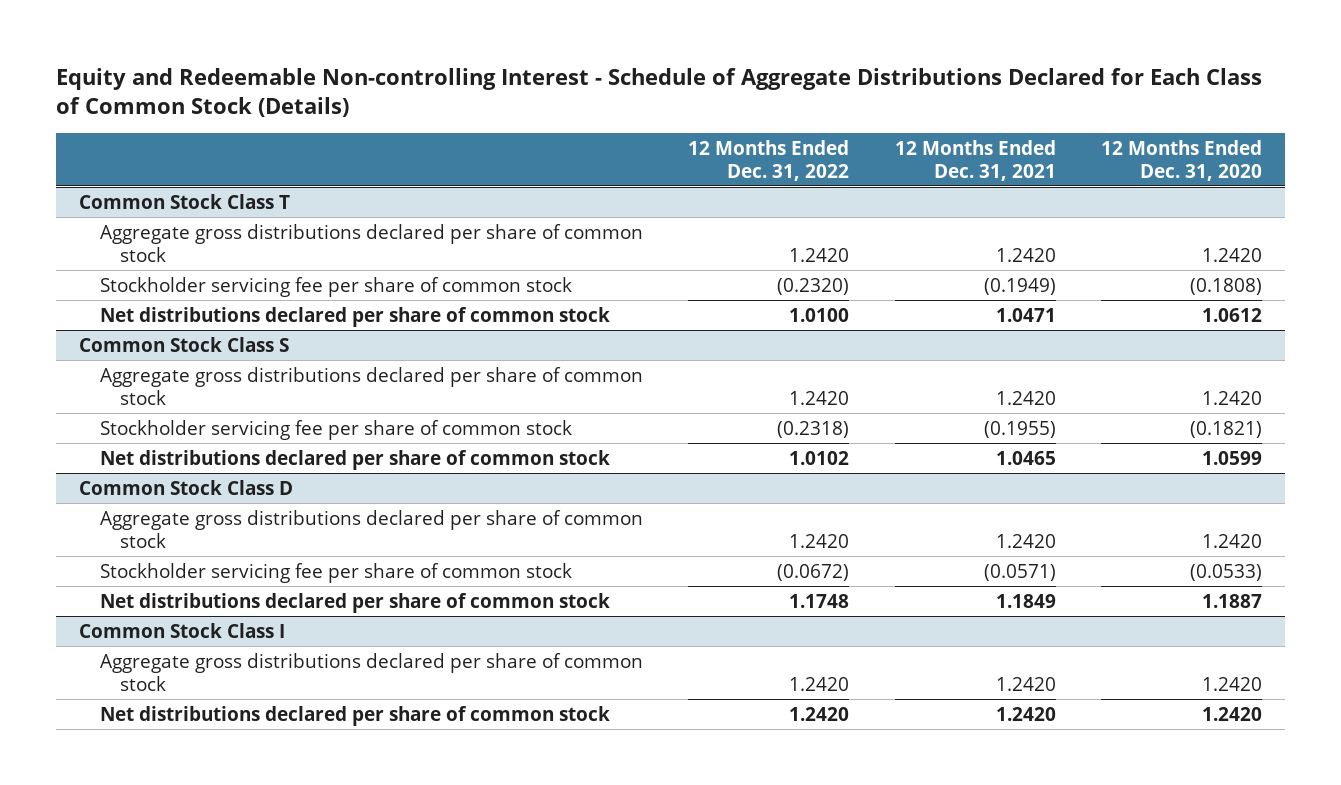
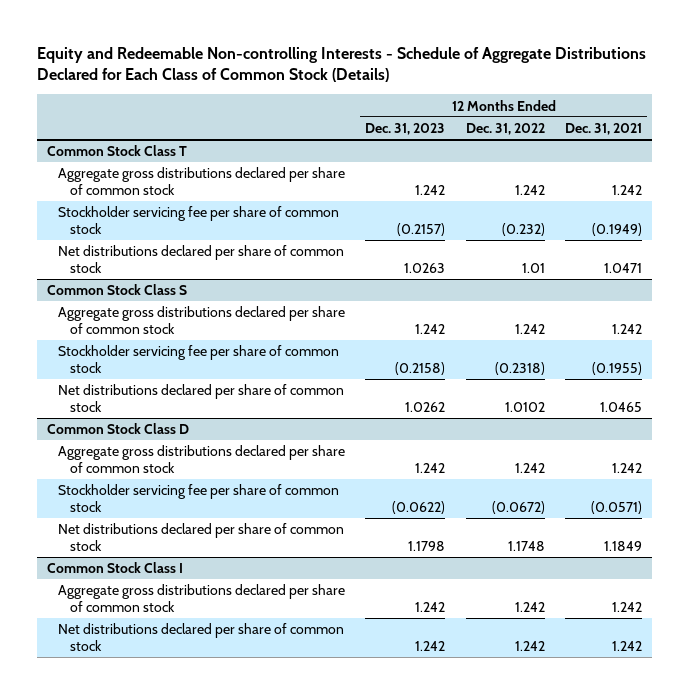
[56,68,1263,118] Equity and Redeemable Non-controlling Interest - Schedule of Aggregate Distributions Declared for Each Class of Common Stock (Details) -> [36,46,646,83] Equity and Redeemable Non-controlling Interests - Schedule of Aggregate Distributions Declared for Each Class of Common Stock (Details)
[1101,139,1263,181] 12 Months Ended Dec. 31, 2020 -> none
none -> [365,122,446,135] Dec. 31, 2023
[789,247,850,262] 1.2420 -> [514,184,545,195] 1.242
[995,247,1056,262] 1.2420 -> [611,184,642,195] 1.242
[777,277,850,295] (0.2320) -> [501,222,545,236] (0.232)
[789,307,850,322] 1.0100 -> [521,262,545,273] 1.01
[789,390,850,405] 1.2420 -> [514,323,545,334] 1.242
[995,390,1056,405] 1.2420 -> [611,323,642,334] 1.242
[789,533,850,548] 1.2420 -> [514,462,545,473] 1.242
[995,533,1056,548] 1.2420 -> [611,462,642,473] 1.242
[789,676,850,691] 1.2420 -> [514,601,545,612] 1.242
[995,676,1056,691] 1.2420 -> [611,601,642,612] 1.242
[789,706,850,721] 1.2420 -> [514,640,545,651] 1.242
[995,706,1056,721] 1.2420 -> [611,640,642,651] 1.242

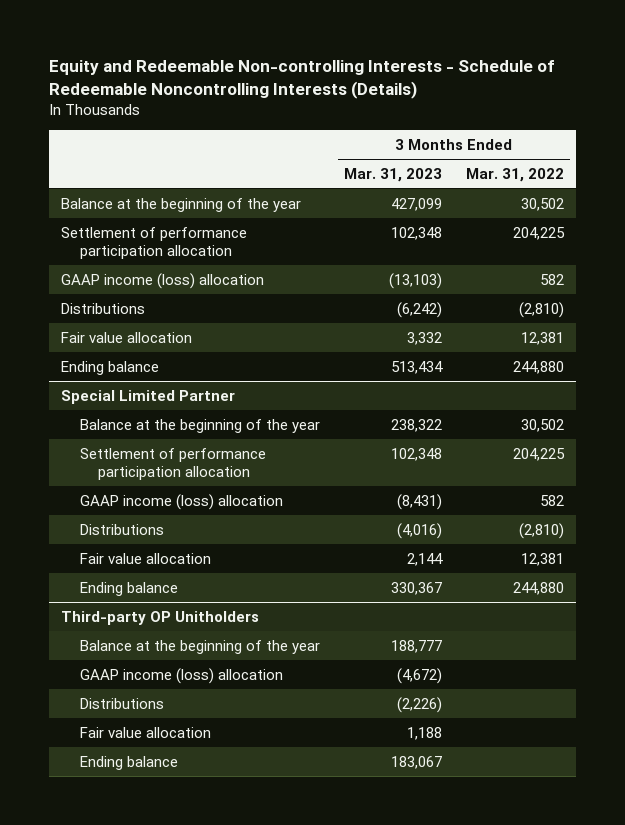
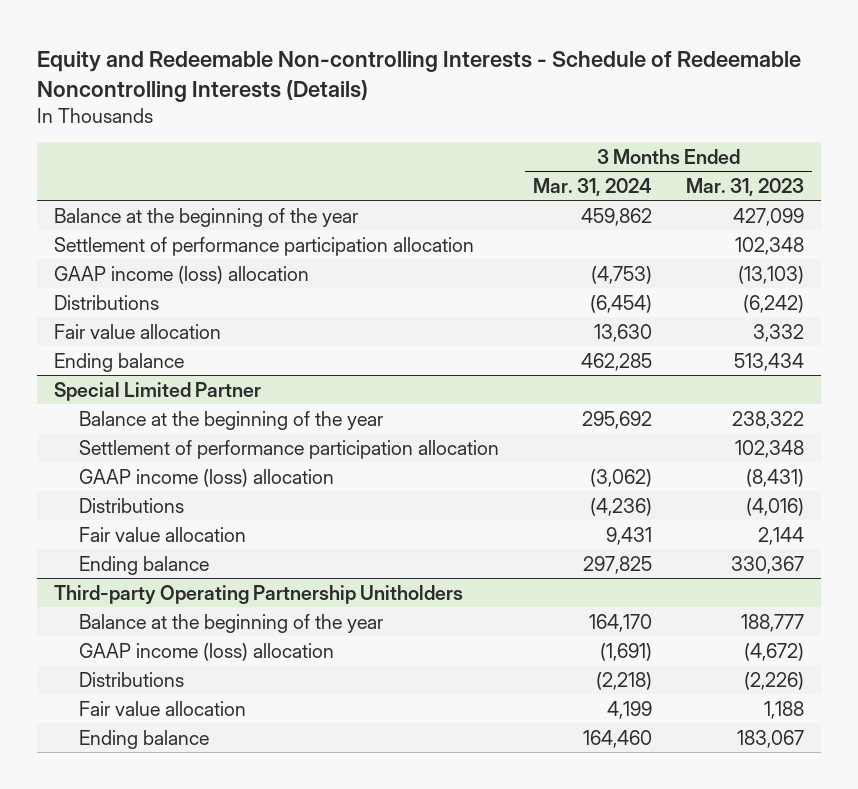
[465,167,564,182] Mar. 31, 2022 -> none
none -> [533,177,653,196] Mar. 31, 2024
[61,610,260,625] Third-party OP Unitholders -> [53,584,463,604] Third-party Operating Partnership Unitholders

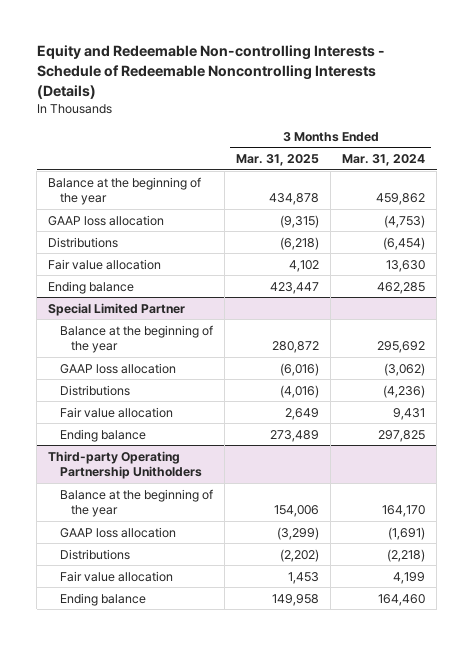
[685,177,804,196] Mar. 31, 2023 -> none
none -> [236,154,320,167] Mar. 31, 2025
[53,236,474,256] Settlement of performance participation allocation -> none
[53,265,309,284] GAAP income (loss) allocation -> [48,214,165,226] GAAP loss allocation
[79,439,500,459] Settlement of performance participation allocation -> none
[79,468,335,487] GAAP income (loss) allocation -> [59,362,176,374] GAAP loss allocation
[79,642,335,661] GAAP income (loss) allocation -> [59,526,176,538] GAAP loss allocation

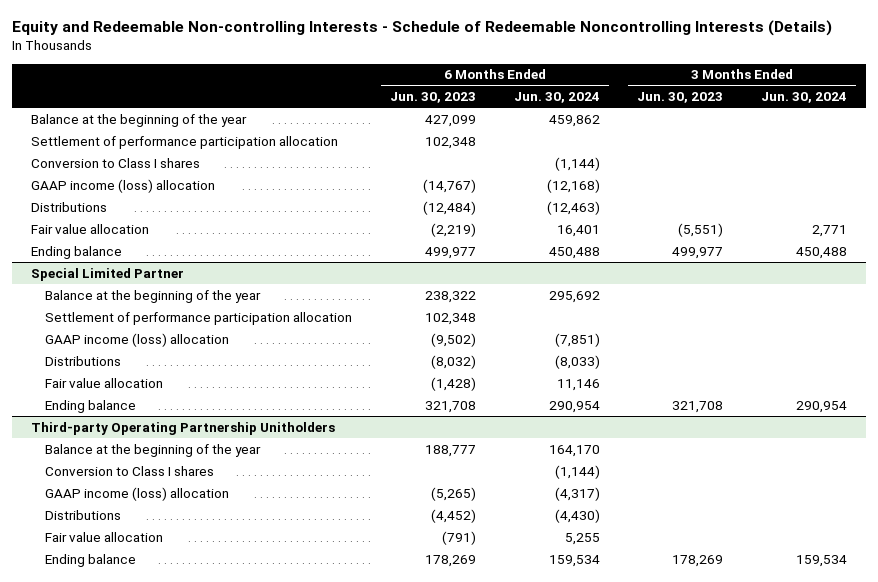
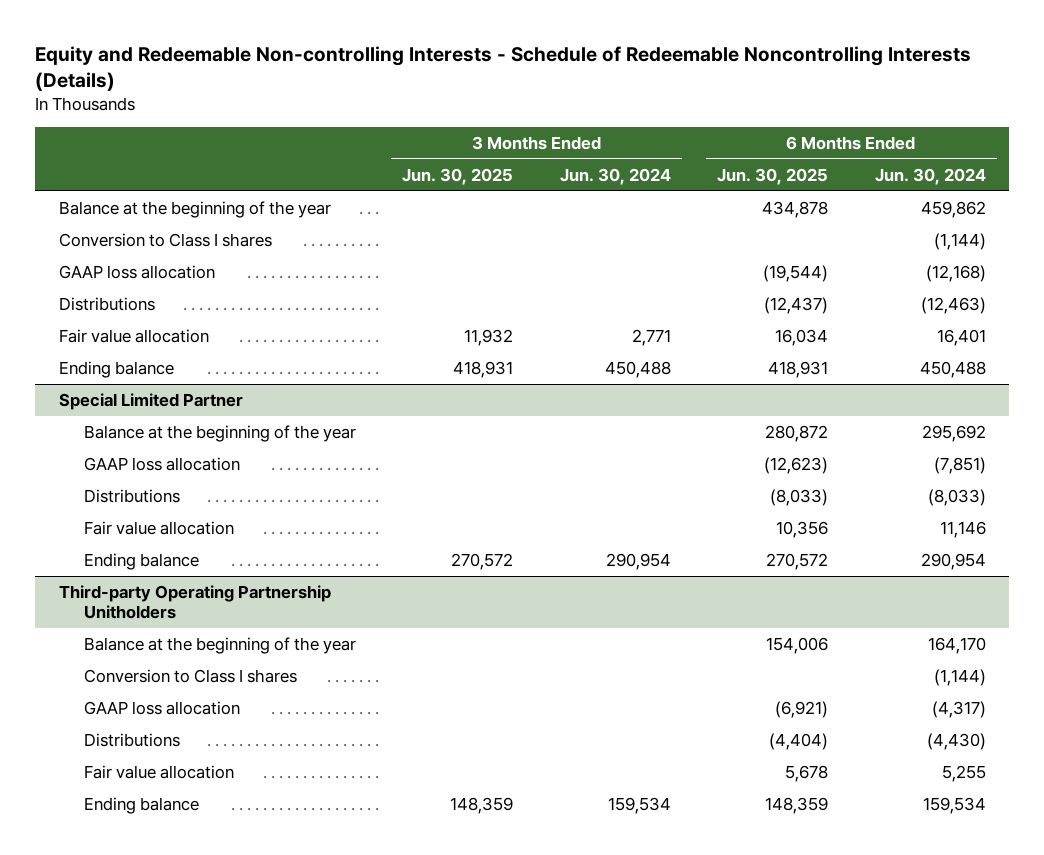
[389,91,476,103] Jun. 30, 2023 -> none
[637,91,724,103] Jun. 30, 2023 -> none
none -> [402,167,514,185] Jun. 30, 2025
none -> [717,167,829,185] Jun. 30, 2025
[30,135,338,149] Settlement of performance participation allocation -> none
[30,178,215,193] GAAP income (loss) allocation -> [58,264,215,279] GAAP loss allocation
[45,311,353,325] Settlement of performance participation allocation -> none
[45,332,230,347] GAAP income (loss) allocation -> [83,456,240,471] GAAP loss allocation
[45,486,230,501] GAAP income (loss) allocation -> [83,700,240,715] GAAP loss allocation

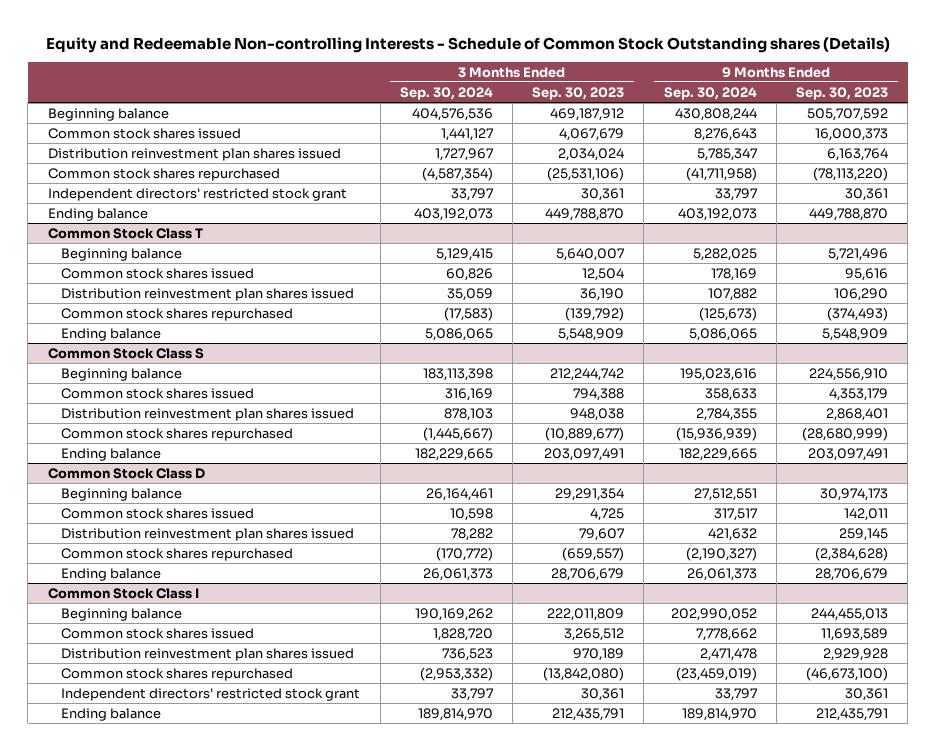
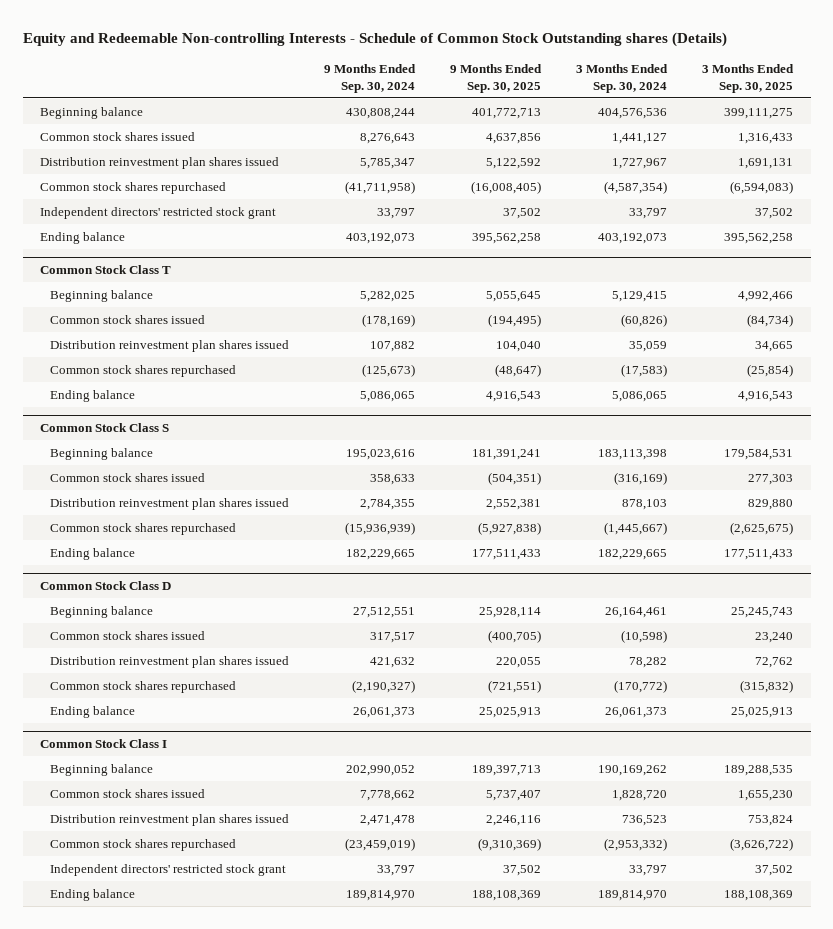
[532,86,625,100] Sep. 30, 2023 -> none
[796,86,889,100] Sep. 30, 2023 -> none
none -> [450,63,543,93] 9 Months Ended Sep. 30, 2025
none -> [702,63,795,93] 3 Months Ended Sep. 30, 2025
[445,267,493,281] 60,826 -> [621,313,668,327] (60,826)
[710,267,757,281] 178,169 -> [362,313,416,327] (178,169)
[444,387,493,401] 316,169 -> [614,471,668,485] (316,169)
[449,507,493,521] 10,598 -> [621,629,668,643] (10,598)

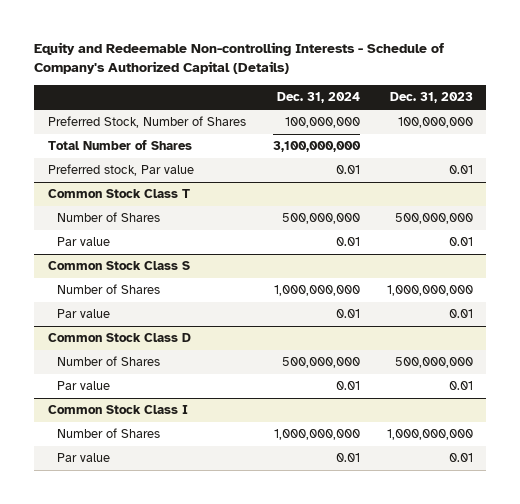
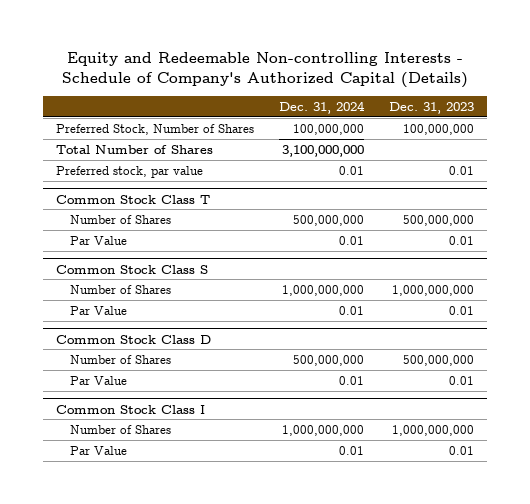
[47,164,194,177] Preferred stock, Par value -> [55,165,203,178] Preferred stock, par value
[57,237,111,247] Par value -> [69,235,127,245] Par Value
[57,309,111,319] Par value -> [69,305,127,315] Par Value
[57,381,111,391] Par value -> [69,375,127,385] Par Value
[57,453,111,463] Par value -> [69,445,127,455] Par Value

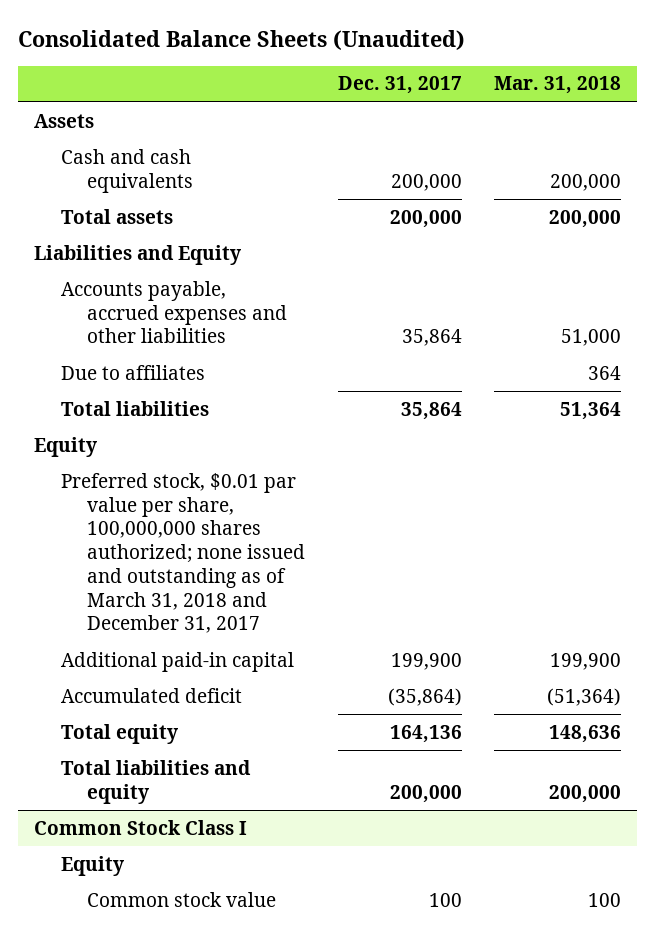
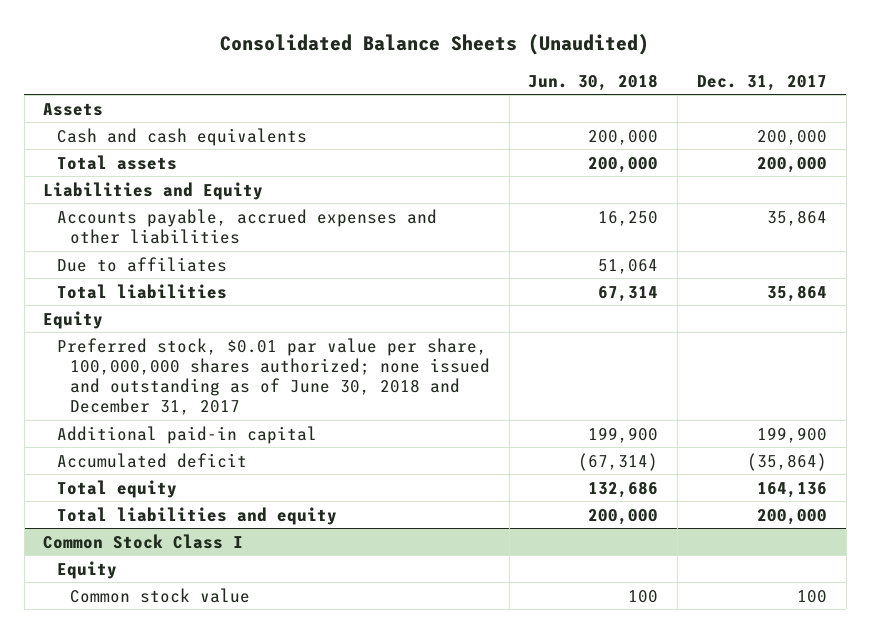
[494,76,622,95] Mar. 31, 2018 -> none
none -> [528,73,659,91] Jun. 30, 2018
[60,472,306,634] Preferred stock, $0.01 par value per share, 100,000,000 shares authorized; none issued and outstanding as of March 31, 2018 and December 31, 2017 -> [56,337,490,416] Preferred stock, $0.01 par value per share, 100,000,000 shares authorized; none issued and outstanding as of June 30, 2018 and December 31, 2017

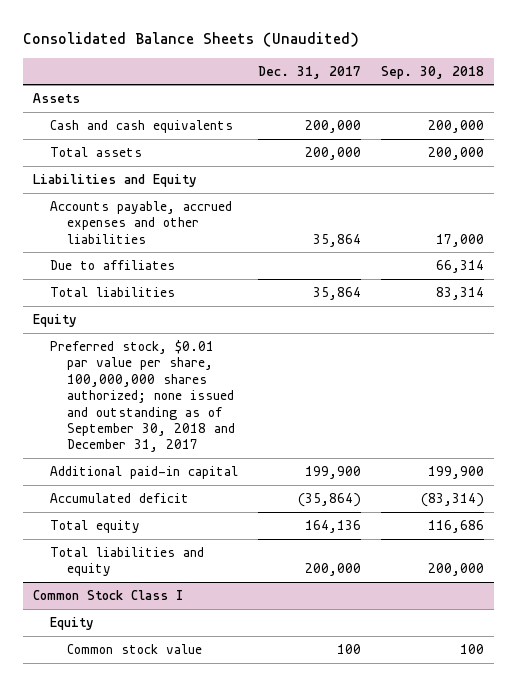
[528,73,659,91] Jun. 30, 2018 -> none
none -> [380,65,484,79] Sep. 30, 2018
[56,337,490,416] Preferred stock, $0.01 par value per share, 100,000,000 shares authorized; none issued and outstanding as of June 30, 2018 and December 31, 2017 -> [49,339,235,453] Preferred stock, $0.01 par value per share, 100,000,000 shares authorized; none issued and outstanding as of September 30, 2018 and December 31, 2017

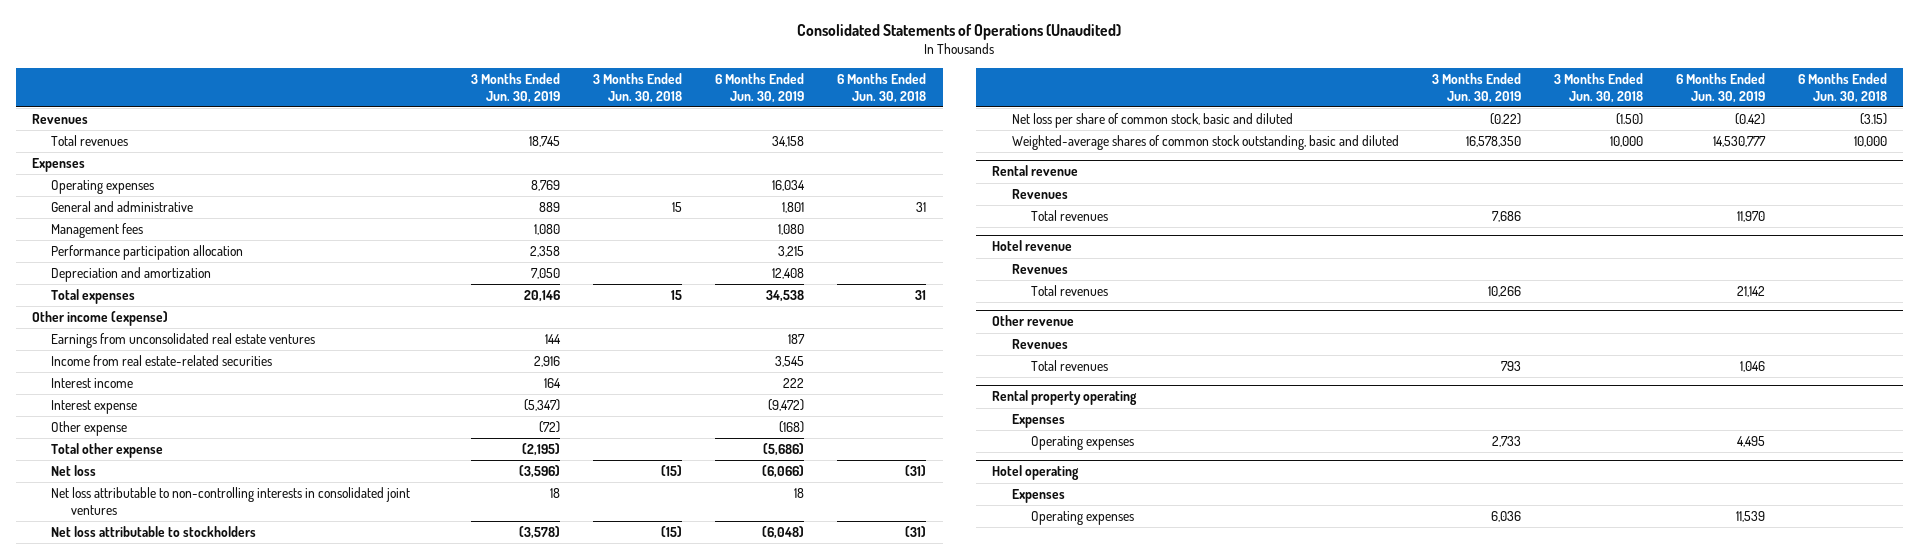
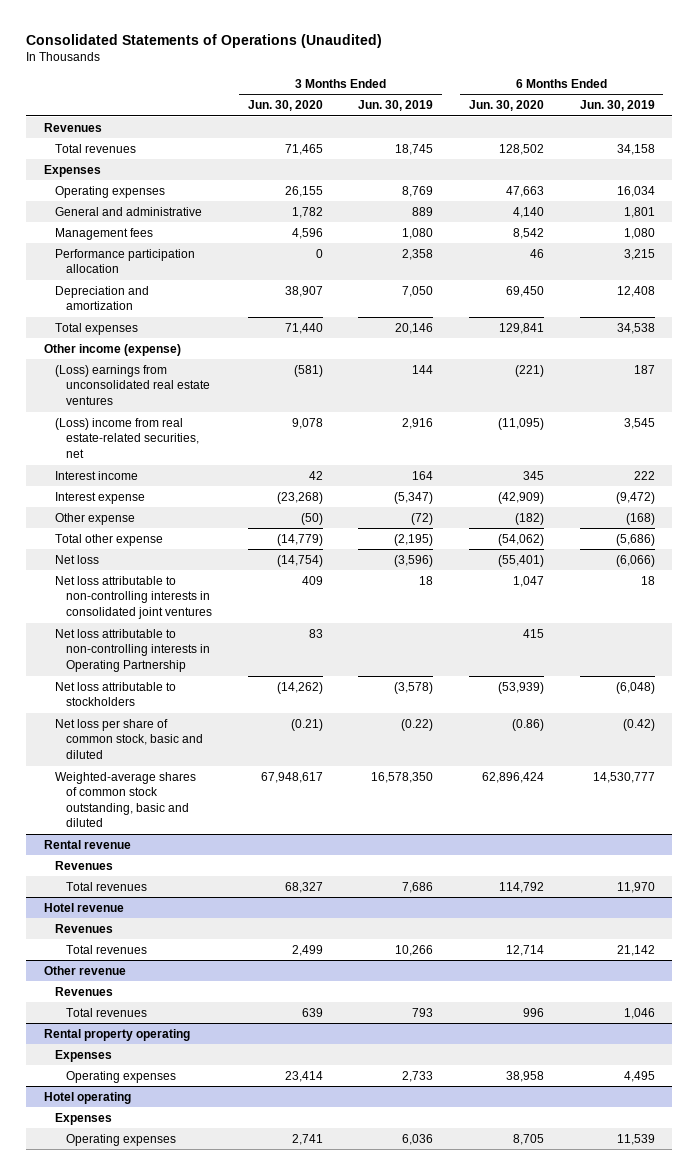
[593,72,683,103] 3 Months Ended Jun. 30, 2018 -> none
[837,72,927,103] 6 Months Ended Jun. 30, 2018 -> none
none -> [247,100,323,112] Jun. 30, 2020
none -> [468,100,544,112] Jun. 30, 2020
[51,332,316,348] Earnings from unconsolidated real estate ventures -> [55,364,211,405] (Loss) earnings from unconsolidated real estate ventures
[51,354,273,366] Income from real estate-related securities -> [55,417,200,458] (Loss) income from real estate-related securities, net
none -> [55,628,211,672] Net loss attributable to non-controlling interests in Operating Partnership

